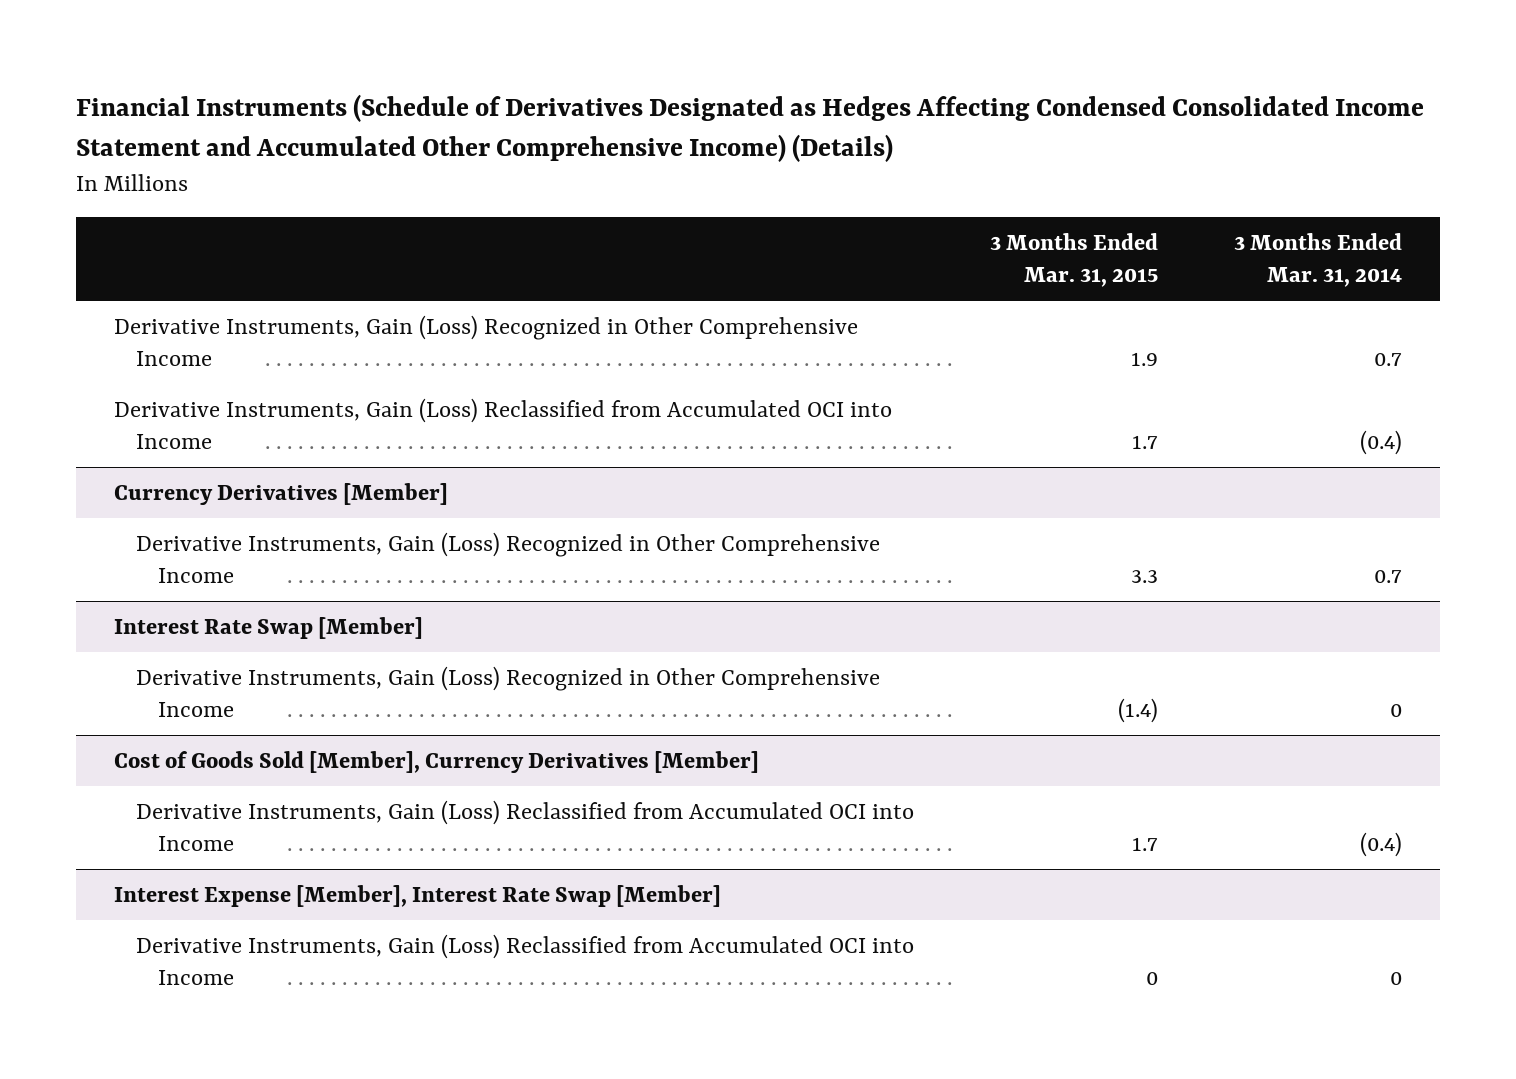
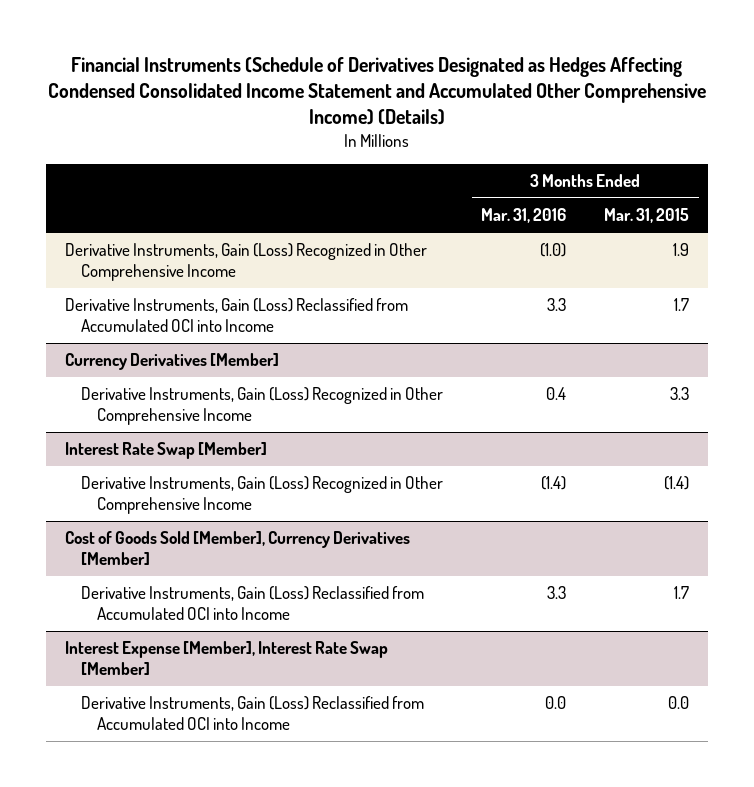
[1233,233,1402,288] 3 Months Ended Mar. 31, 2014 -> none
none -> [481,208,567,224] Mar. 31, 2016
[1145,971,1158,985] 0 -> [668,696,690,710] 0.0

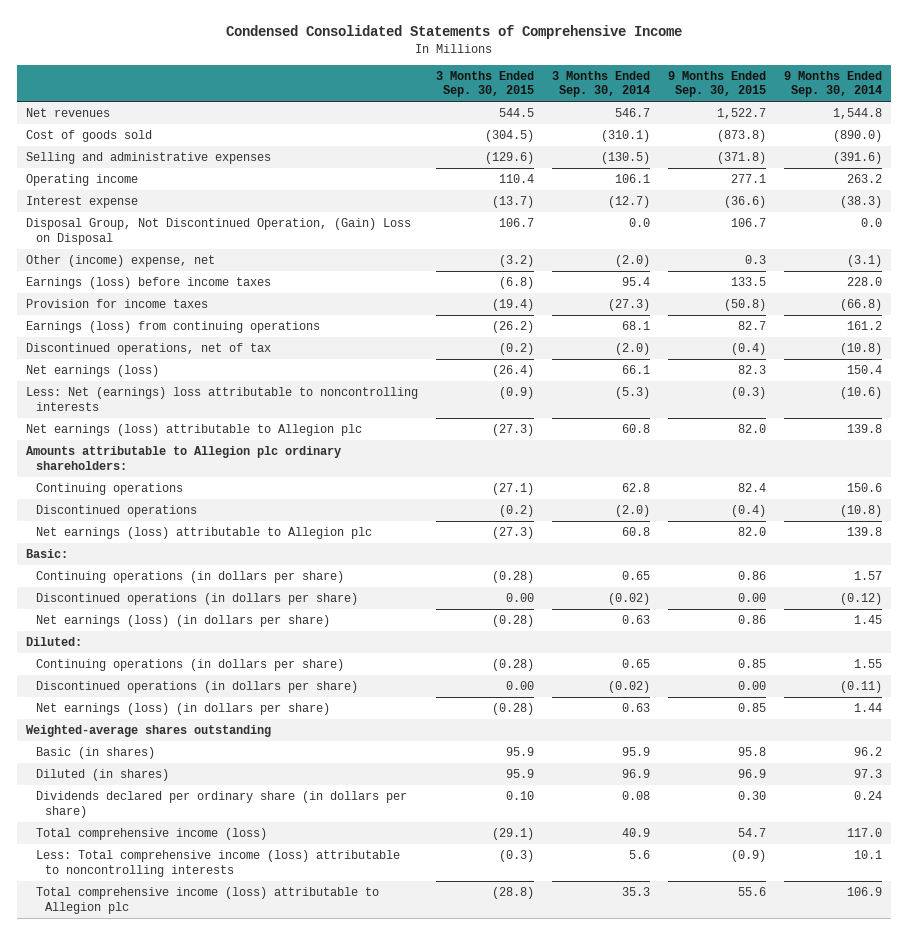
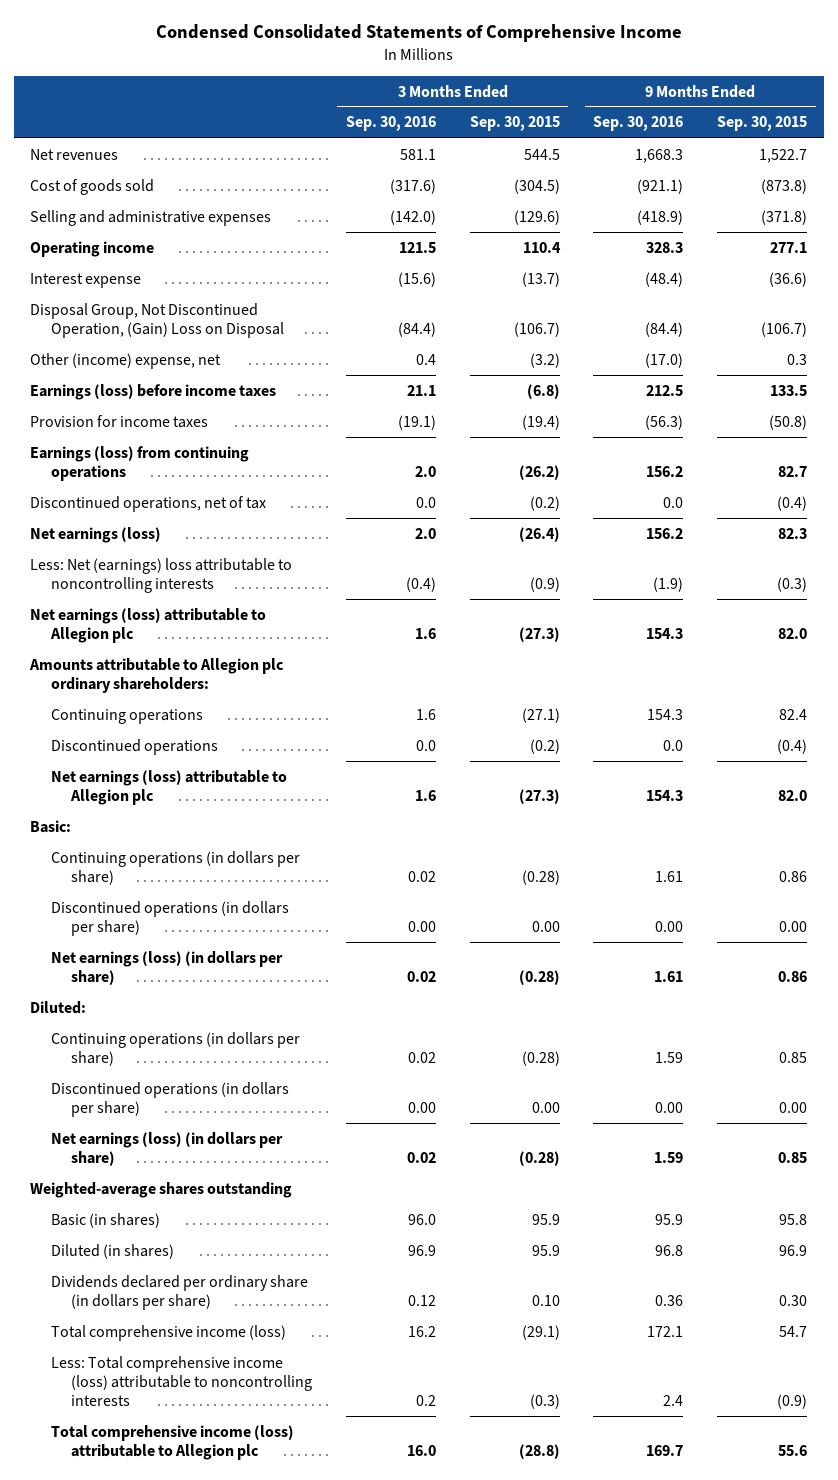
[551,70,650,98] 3 Months Ended Sep. 30, 2014 -> none
[783,70,882,98] 9 Months Ended Sep. 30, 2014 -> none
none -> [345,116,436,132] Sep. 30, 2016
none -> [593,116,684,132] Sep. 30, 2016
[499,218,535,228] 106.7 -> [513,321,560,337] (106.7)
[730,218,766,228] 106.7 -> [761,321,808,337] (106.7)

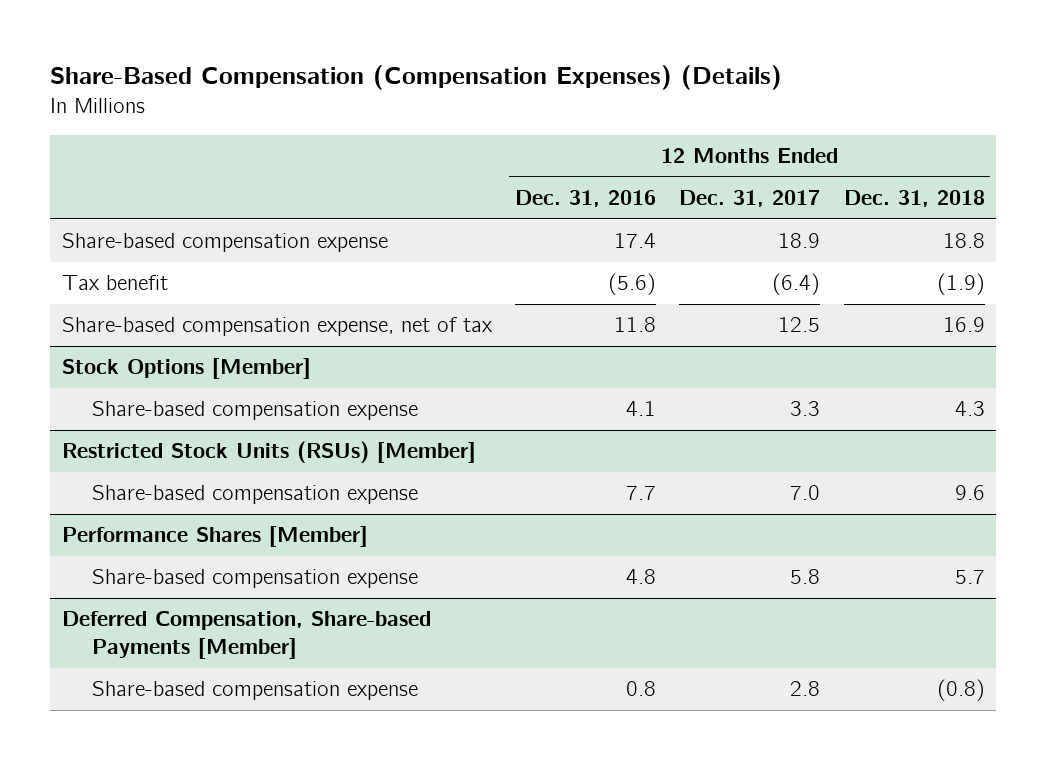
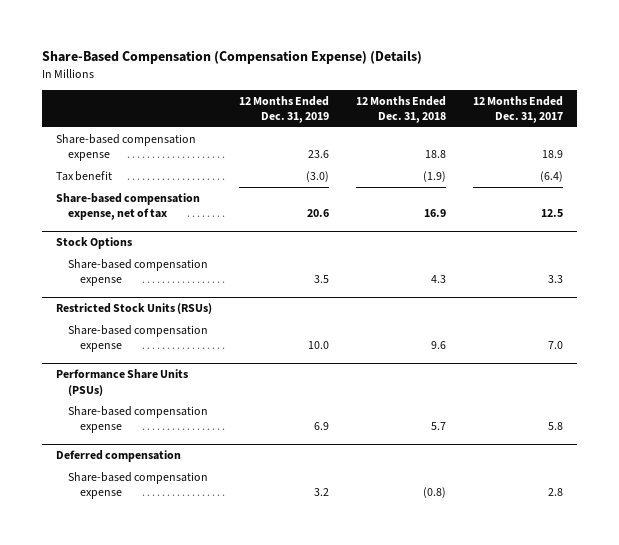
[50,64,783,90] Share-Based Compensation (Compensation Expenses) (Details) -> [42,50,423,65] Share-Based Compensation (Compensation Expense) (Details)
[515,190,657,208] Dec. 31, 2016 -> none
none -> [238,95,329,123] 12 Months Ended Dec. 31, 2019
[61,358,311,380] Stock Options [Member] -> [55,237,132,250] Stock Options
[61,441,476,464] Restricted Stock Units (RSUs) [Member] -> [55,303,212,315] Restricted Stock Units (RSUs)
[61,526,368,548] Performance Shares [Member] -> [55,369,188,396] Performance Share Units (PSUs)
[61,611,431,660] Deferred Compensation, Share-based Payments [Member] -> [55,450,181,463] Deferred compensation

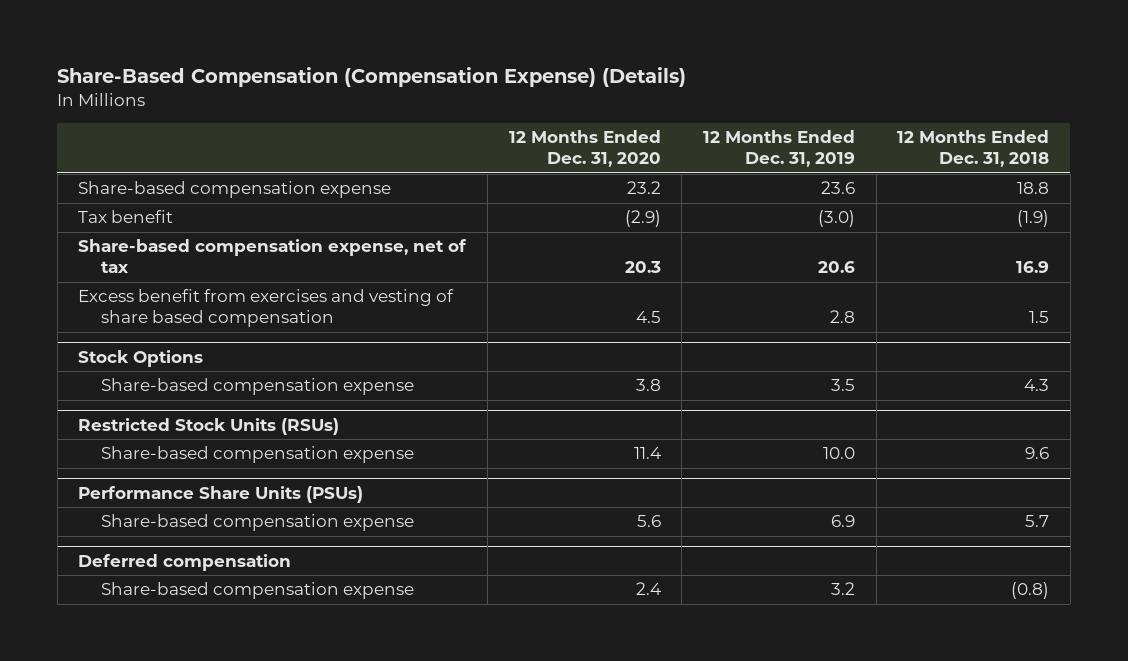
[473,95,564,123] 12 Months Ended Dec. 31, 2017 -> none
none -> [508,129,661,168] 12 Months Ended Dec. 31, 2020
none -> [78,289,455,328] Excess benefit from exercises and vesting of share based compensation

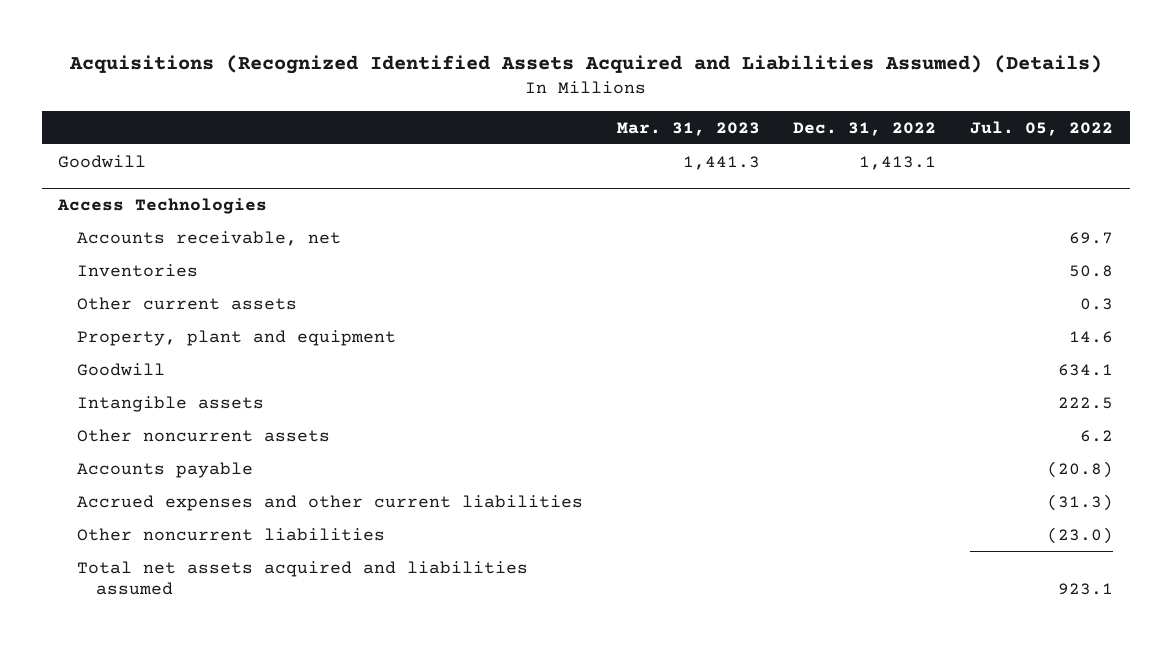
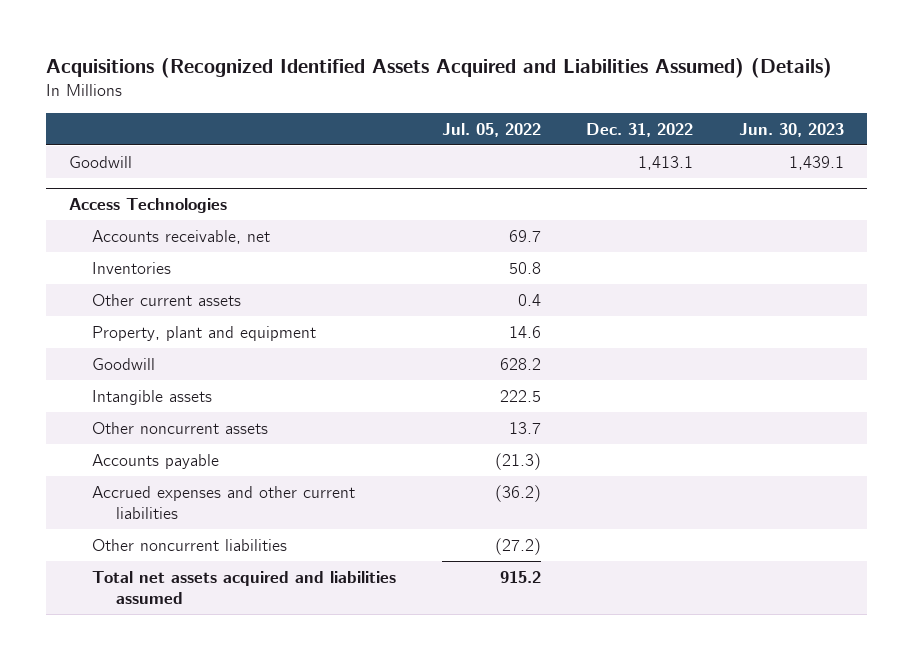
[616,121,760,136] Mar. 31, 2023 -> none
none -> [738,122,844,137] Jun. 30, 2023
[1079,297,1113,310] 0.3 -> [517,293,541,306] 0.4
[1057,363,1113,376] 634.1 -> [499,357,541,370] 628.2
[1079,429,1113,442] 6.2 -> [508,421,541,434] 13.7
[1046,460,1113,478] (20.8) -> [494,452,541,470] (21.3)
[1046,493,1113,511] (31.3) -> [494,484,541,502] (36.2)
[1046,526,1113,544] (23.0) -> [494,537,541,555] (27.2)
[1057,582,1113,595] 923.1 -> [499,570,541,583] 915.2

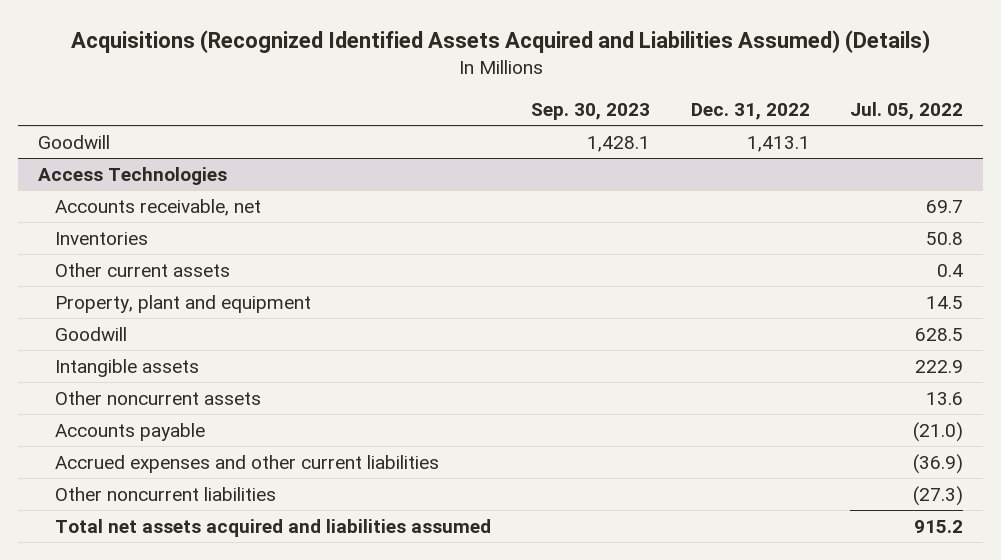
[738,122,844,137] Jun. 30, 2023 -> none
none -> [531,102,651,120] Sep. 30, 2023
[508,325,541,338] 14.6 -> [926,295,964,309] 14.5
[499,357,541,370] 628.2 -> [915,327,964,341] 628.5
[499,389,541,402] 222.5 -> [915,359,964,373] 222.9
[508,421,541,434] 13.7 -> [926,391,964,405] 13.6
[494,452,541,470] (21.3) -> [913,421,964,442] (21.0)
[494,484,541,502] (36.2) -> [913,453,964,474] (36.9)
[494,537,541,555] (27.2) -> [913,485,964,506] (27.3)

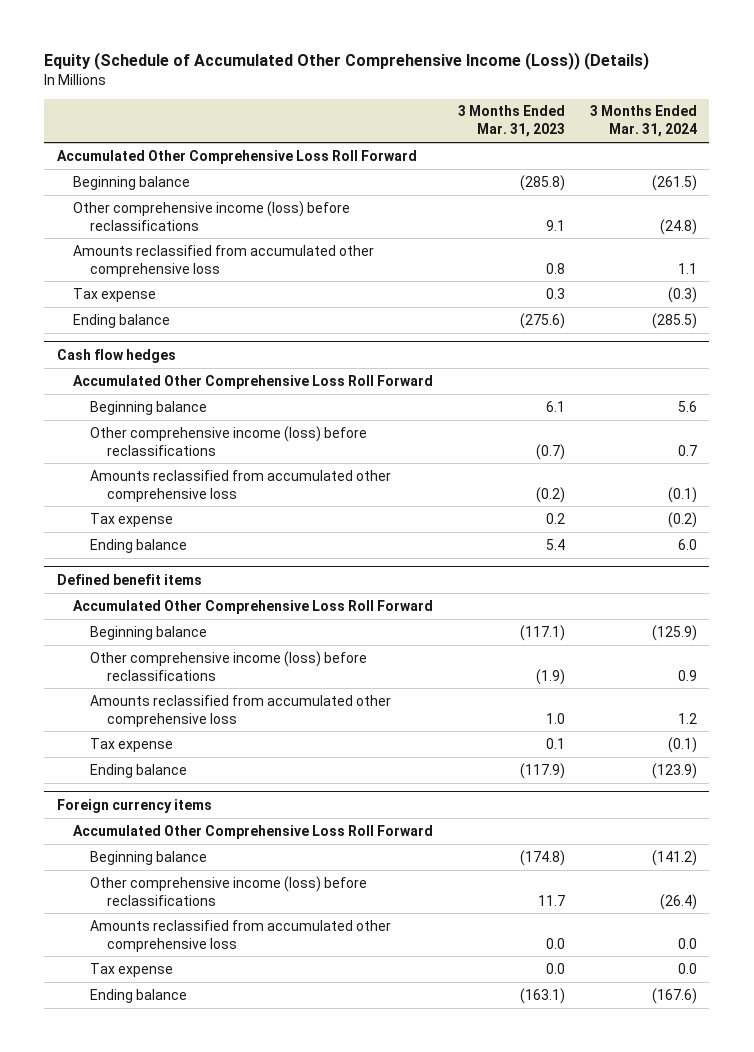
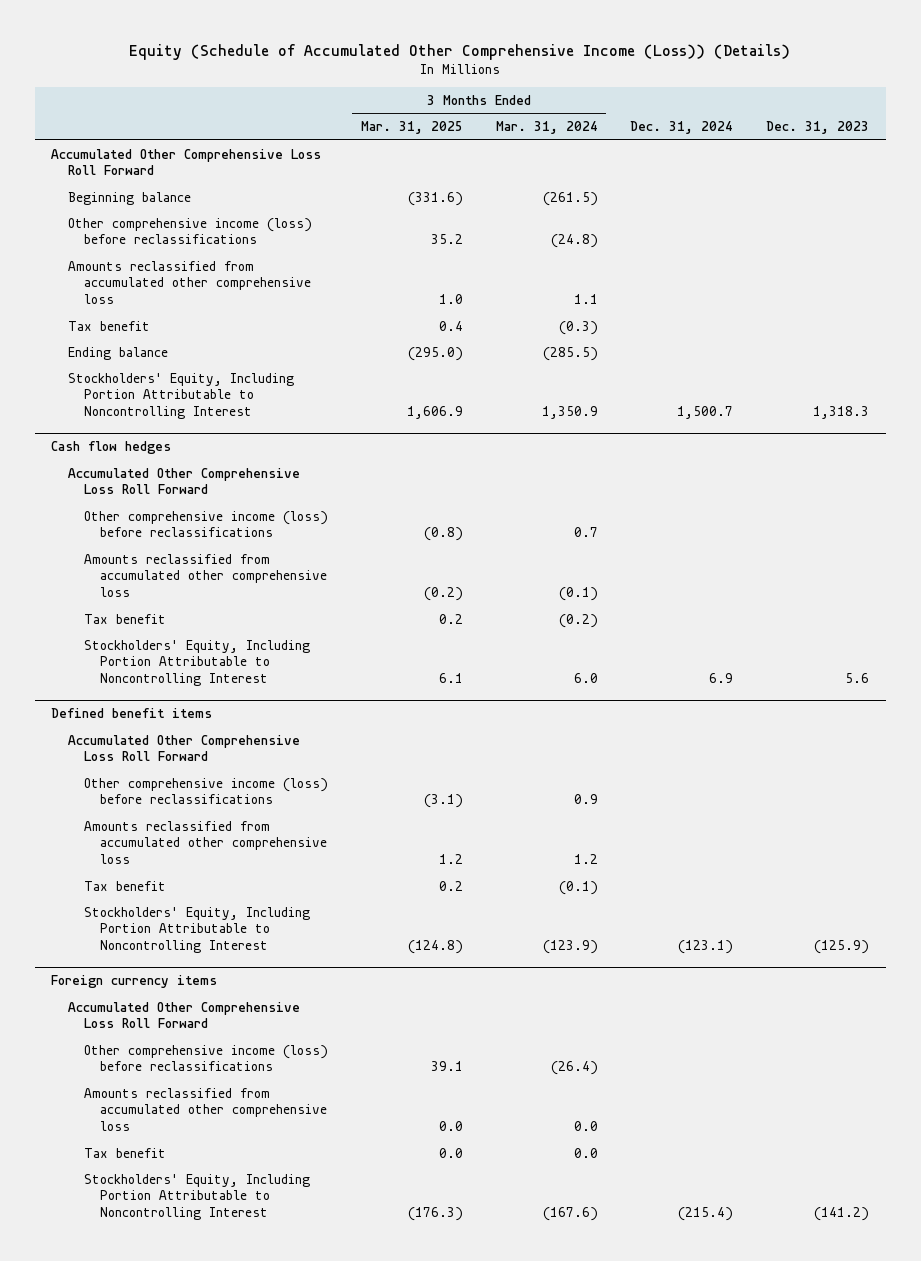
[458,105,566,138] 3 Months Ended Mar. 31, 2023 -> none
none -> [360,121,463,135] Mar. 31, 2025
none -> [630,121,734,135] Dec. 31, 2024
none -> [766,121,870,135] Dec. 31, 2023
[73,287,157,302] Tax expense -> [67,320,150,331] Tax benefit
none -> [67,372,294,420] Stockholders' Equity, Including Portion Attributable to Noncontrolling Interest
[89,400,207,415] Beginning balance -> none
[89,538,187,553] Ending balance -> none
[89,512,173,527] Tax expense -> [83,613,166,624] Tax benefit
none -> [83,639,310,687] Stockholders' Equity, Including Portion Attributable to Noncontrolling Interest
[89,625,207,640] Beginning balance -> none
[89,737,173,752] Tax expense -> [83,880,166,891] Tax benefit
[89,763,187,778] Ending balance -> [83,906,310,954] Stockholders' Equity, Including Portion Attributable to Noncontrolling Interest
[89,850,207,865] Beginning balance -> none
[89,962,173,977] Tax expense -> [83,1147,166,1158] Tax benefit
[89,988,187,1003] Ending balance -> [83,1173,310,1221] Stockholders' Equity, Including Portion Attributable to Noncontrolling Interest

